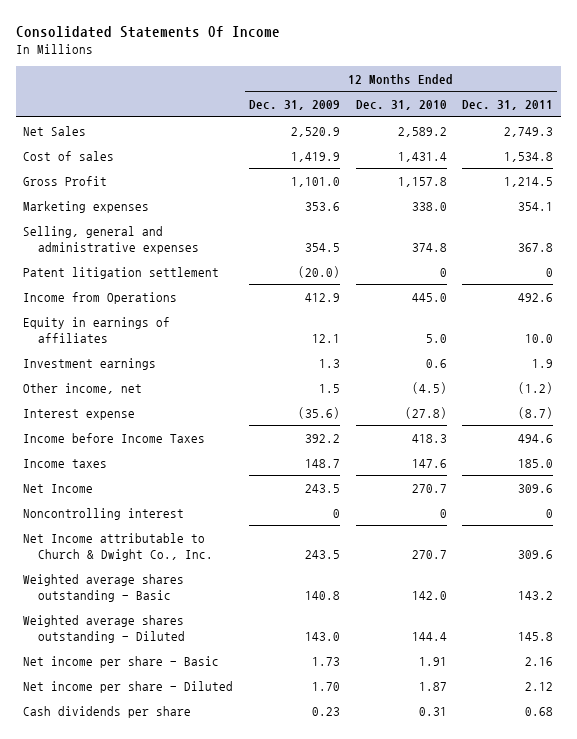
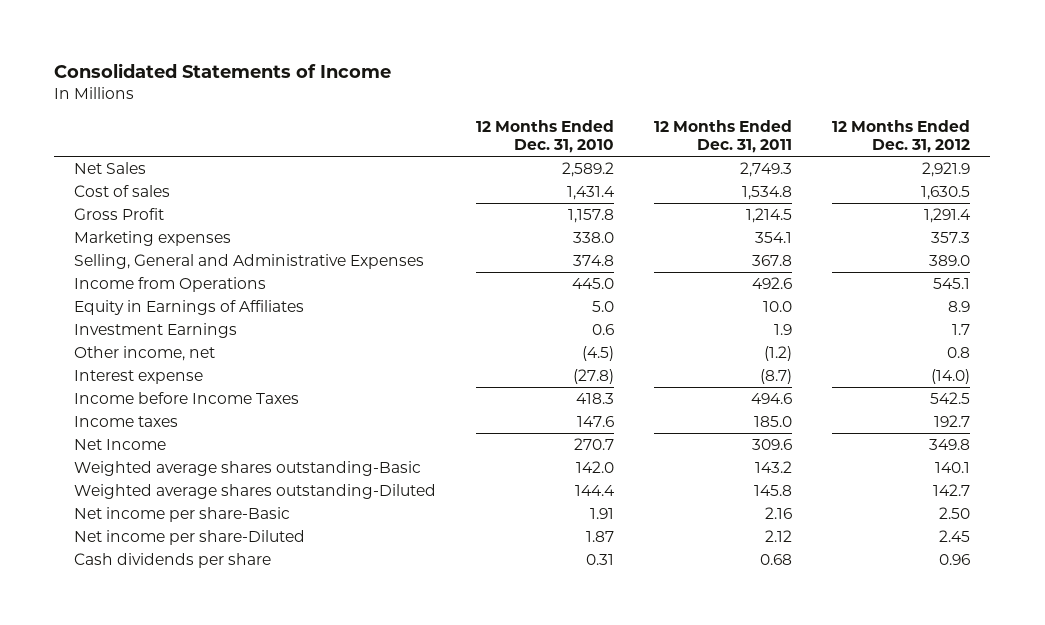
[15,25,280,38] Consolidated Statements Of Income -> [54,63,392,79] Consolidated Statements of Income
[249,100,341,111] Dec. 31, 2009 -> none
none -> [832,119,971,154] 12 Months Ended Dec. 31, 2012
[23,266,220,279] Patent litigation settlement -> none
[23,225,200,254] Selling, general and administrative expenses -> [74,254,425,270] Selling, General and Administrative Expenses
[23,316,171,343] Equity in earnings of affiliates -> [74,300,305,316] Equity in Earnings of Affiliates
[23,357,157,370] Investment earnings -> [74,323,238,339] Investment Earnings
[23,507,185,520] Noncontrolling interest -> none
[23,532,214,561] Net Income attributable to Church & Dwight Co., Inc. -> none
[23,573,185,602] Weighted average shares outstanding - Basic -> [74,461,422,477] Weighted average shares outstanding-Basic
[23,614,186,643] Weighted average shares outstanding - Diluted -> [74,484,437,500] Weighted average shares outstanding-Diluted
[23,655,220,668] Net income per share - Basic -> [74,507,291,523] Net income per share-Basic
[23,680,234,693] Net income per share - Diluted -> [74,530,306,546] Net income per share-Diluted

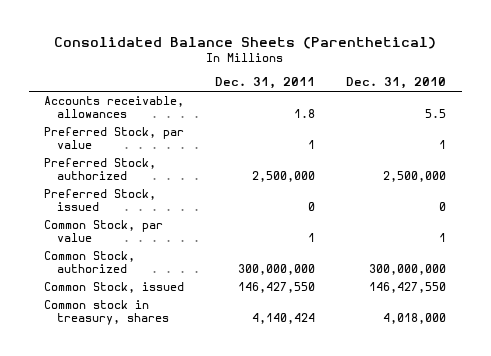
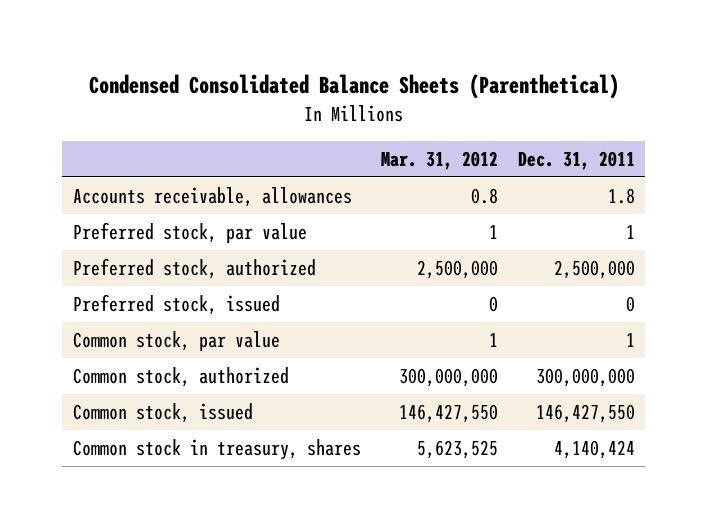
[54,36,437,49] Consolidated Balance Sheets (Parenthetical) -> [88,74,619,100] Condensed Consolidated Balance Sheets (Parenthetical)
[346,77,447,90] Dec. 31, 2010 -> none
none -> [380,150,498,170] Mar. 31, 2012
[44,127,185,150] Preferred Stock, par value -> [72,222,307,244] Preferred stock, par value
[44,158,157,181] Preferred Stock, authorized -> [72,258,316,280] Preferred stock, authorized
[44,189,157,212] Preferred Stock, issued -> [72,294,280,316] Preferred stock, issued
[44,220,164,243] Common Stock, par value -> [72,331,280,352] Common stock, par value
[44,251,136,274] Common Stock, authorized -> [72,367,289,388] Common stock, authorized
[44,282,185,294] Common Stock, issued -> [72,403,253,424] Common stock, issued

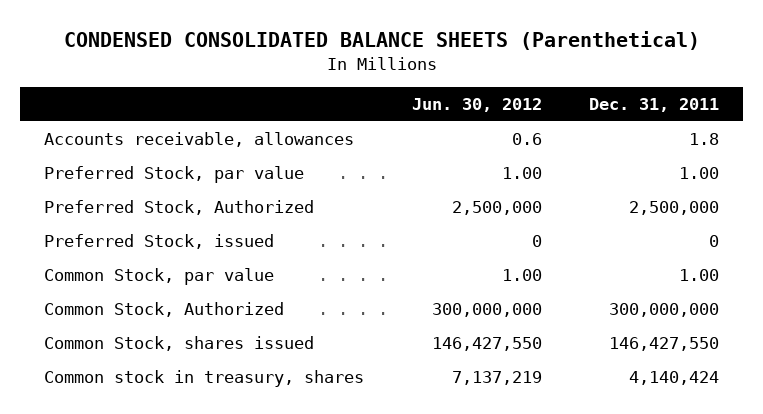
[88,74,619,100] Condensed Consolidated Balance Sheets (Parenthetical) -> [63,30,700,50] CONDENSED CONSOLIDATED BALANCE SHEETS (Parenthetical)
[380,150,498,170] Mar. 31, 2012 -> none
none -> [411,98,542,113] Jun. 30, 2012
[72,222,307,244] Preferred stock, par value -> [43,166,304,184] Preferred Stock, par value
[626,225,636,240] 1 -> [679,167,720,180] 1.00
[72,258,316,280] Preferred stock, authorized -> [43,200,314,216] Preferred Stock, Authorized
[72,294,280,316] Preferred stock, issued -> [43,234,274,250] Preferred Stock, issued
[72,331,280,352] Common stock, par value -> [43,268,274,286] Common Stock, par value
[626,333,636,348] 1 -> [679,269,720,282] 1.00
[72,367,289,388] Common stock, authorized -> [43,302,284,318] Common Stock, Authorized
[72,403,253,424] Common stock, issued -> [43,336,314,352] Common Stock, shares issued

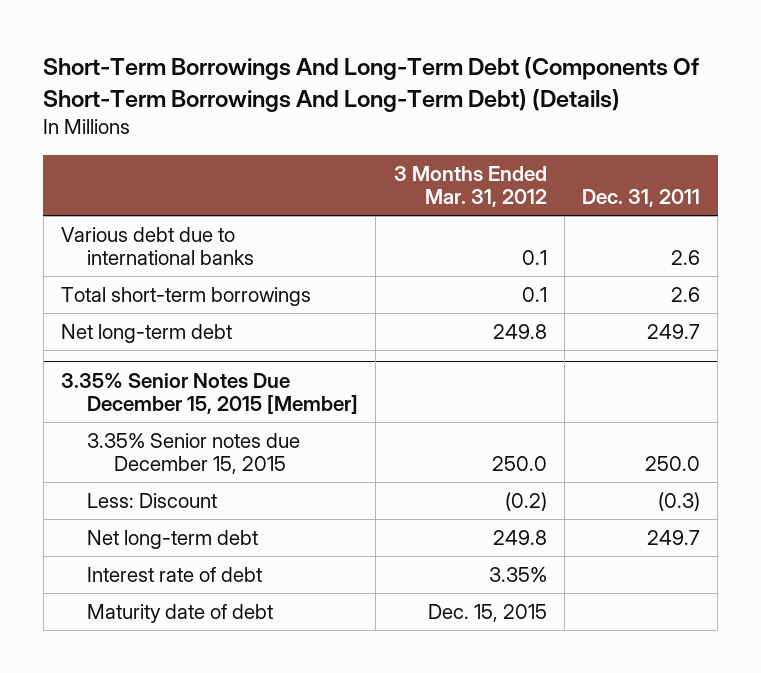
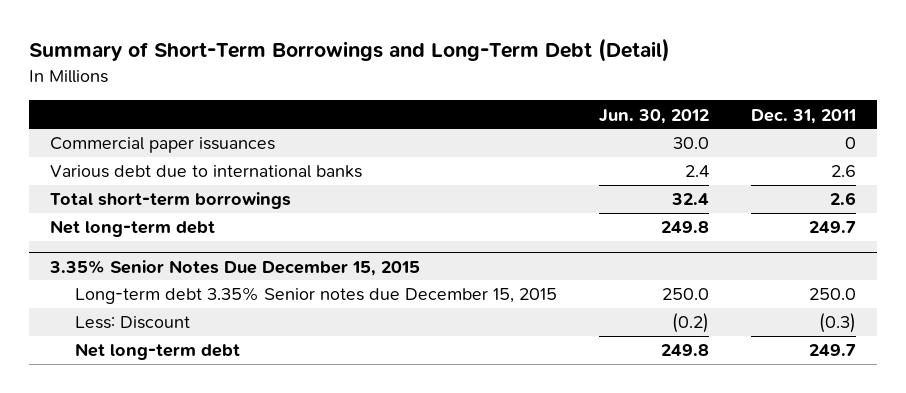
[43,57,700,112] Short-Term Borrowings And Long-Term Debt (Components Of Short-Term Borrowings And Long-Term Debt) (Details) -> [29,38,671,63] Summary of Short-Term Borrowings and Long-Term Debt (Detail)
[393,165,547,208] 3 Months Ended Mar. 31, 2012 -> none
none -> [598,108,709,124] Jun. 30, 2012
none -> [50,137,276,154] Commercial paper issuances
[61,372,359,415] 3.35% Senior Notes Due December 15, 2015 [Member] -> [49,259,421,276] 3.35% Senior Notes Due December 15, 2015
[87,432,301,475] 3.35% Senior notes due December 15, 2015 -> [75,287,558,305] Long-term debt 3.35% Senior notes due December 15, 2015
[87,566,263,582] Interest rate of debt -> none
[87,603,274,623] Maturity date of debt -> none

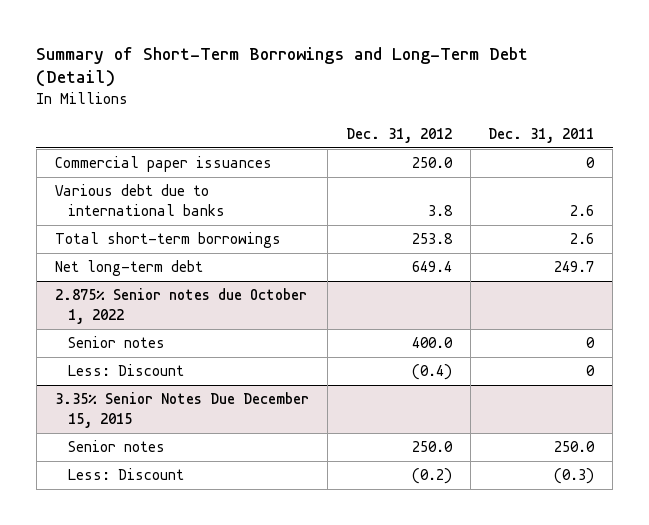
[598,108,709,124] Jun. 30, 2012 -> none
none -> [345,127,452,143] Dec. 31, 2012
none -> [54,288,307,325] 2.875% Senior notes due October 1, 2022
none -> [68,336,166,349] Senior notes
none -> [68,364,185,377] Less: Discount
[75,287,558,305] Long-term debt 3.35% Senior notes due December 15, 2015 -> [68,440,166,453] Senior notes
[75,343,241,361] Net long-term debt -> none

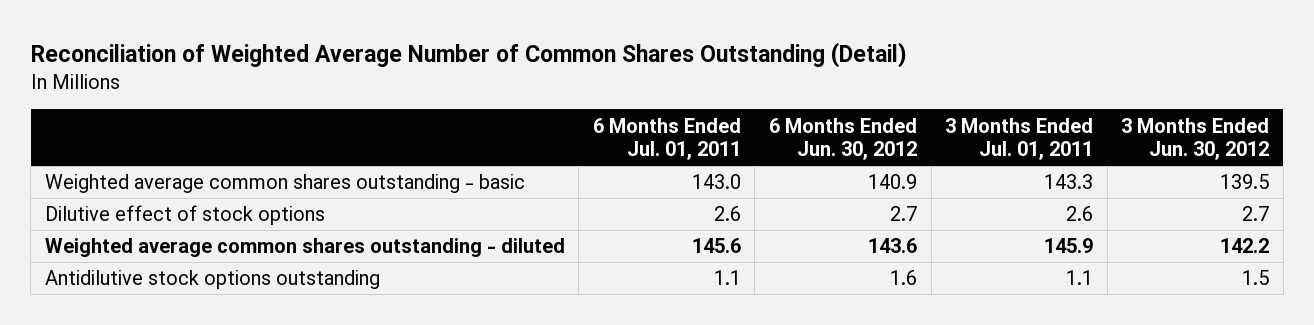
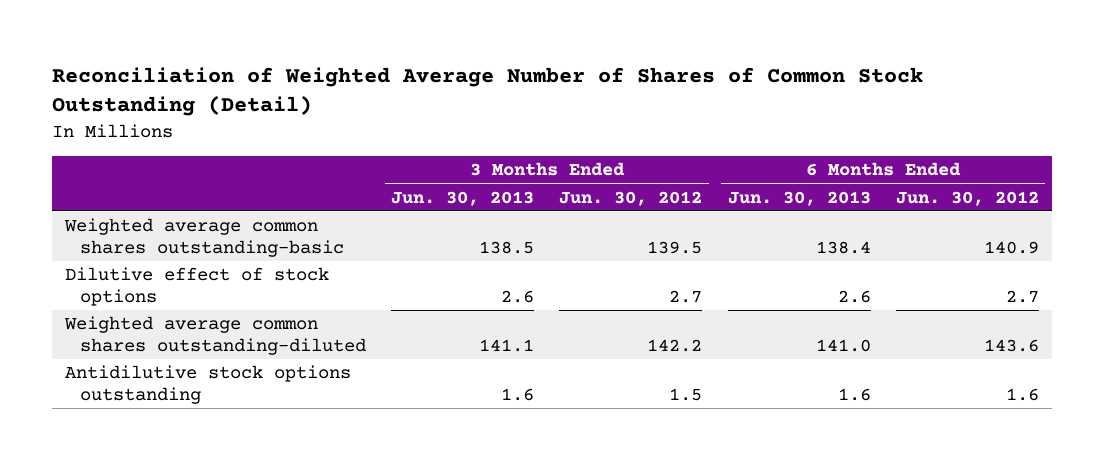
[30,42,907,69] Reconciliation of Weighted Average Number of Common Shares Outstanding (Detail) -> [52,66,924,117] Reconciliation of Weighted Average Number of Shares of Common Stock Outstanding (Detail)
[592,117,741,161] 6 Months Ended Jul. 01, 2011 -> none
[945,117,1094,161] 3 Months Ended Jul. 01, 2011 -> none
none -> [391,190,535,206] Jun. 30, 2013
none -> [727,190,871,206] Jun. 30, 2013
[44,174,525,194] Weighted average common shares outstanding - basic -> [63,218,344,258] Weighted average common shares outstanding-basic
[44,238,565,258] Weighted average common shares outstanding - diluted -> [63,316,366,356] Weighted average common shares outstanding-diluted

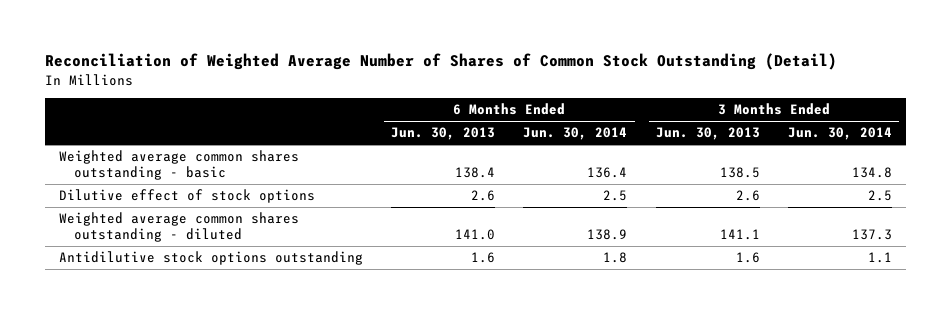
[559,190,703,206] Jun. 30, 2012 -> none
[895,190,1039,206] Jun. 30, 2012 -> none
none -> [523,127,628,141] Jun. 30, 2014
none -> [787,127,892,141] Jun. 30, 2014
[63,218,344,258] Weighted average common shares outstanding-basic -> [59,150,300,181] Weighted average common shares outstanding - basic
[63,316,366,356] Weighted average common shares outstanding-diluted -> [59,212,300,243] Weighted average common shares outstanding - diluted

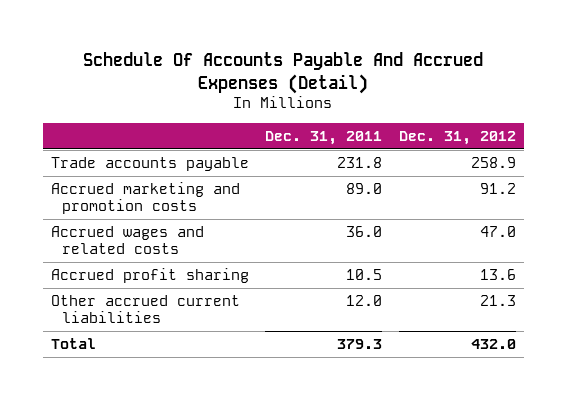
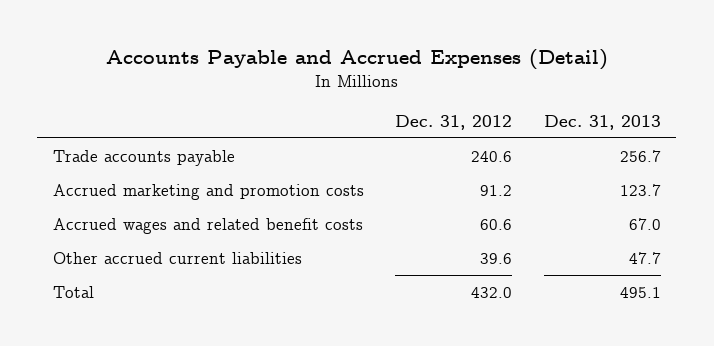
[83,51,484,94] Schedule Of Accounts Payable And Accrued Expenses (Detail) -> [105,48,608,70] Accounts Payable and Accrued Expenses (Detail)
[265,130,383,145] Dec. 31, 2011 -> none
none -> [543,114,661,130] Dec. 31, 2013
[470,156,516,168] 258.9 -> [471,150,513,162] 240.6
[51,267,250,283] Accrued profit sharing -> none
[51,225,205,254] Accrued wages and related costs -> [52,217,363,234] Accrued wages and related benefit costs
[479,225,516,237] 47.0 -> [480,218,513,230] 60.6
[479,294,516,306] 21.3 -> [480,252,513,264] 39.6

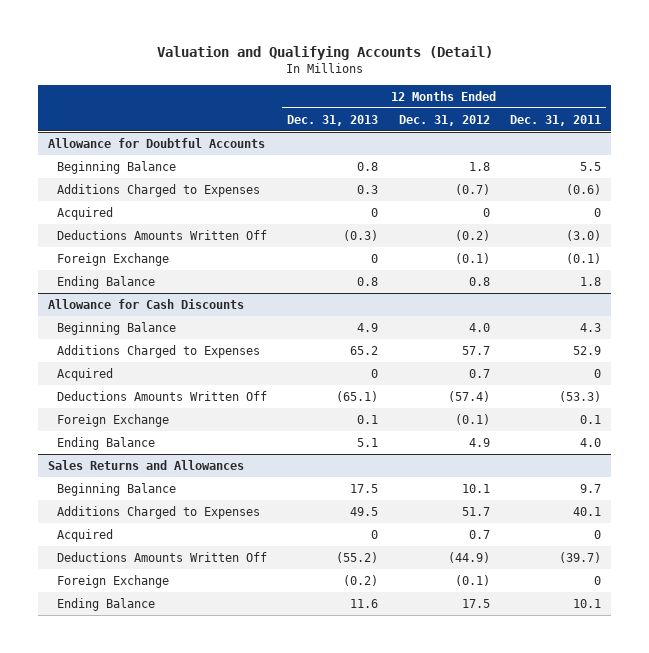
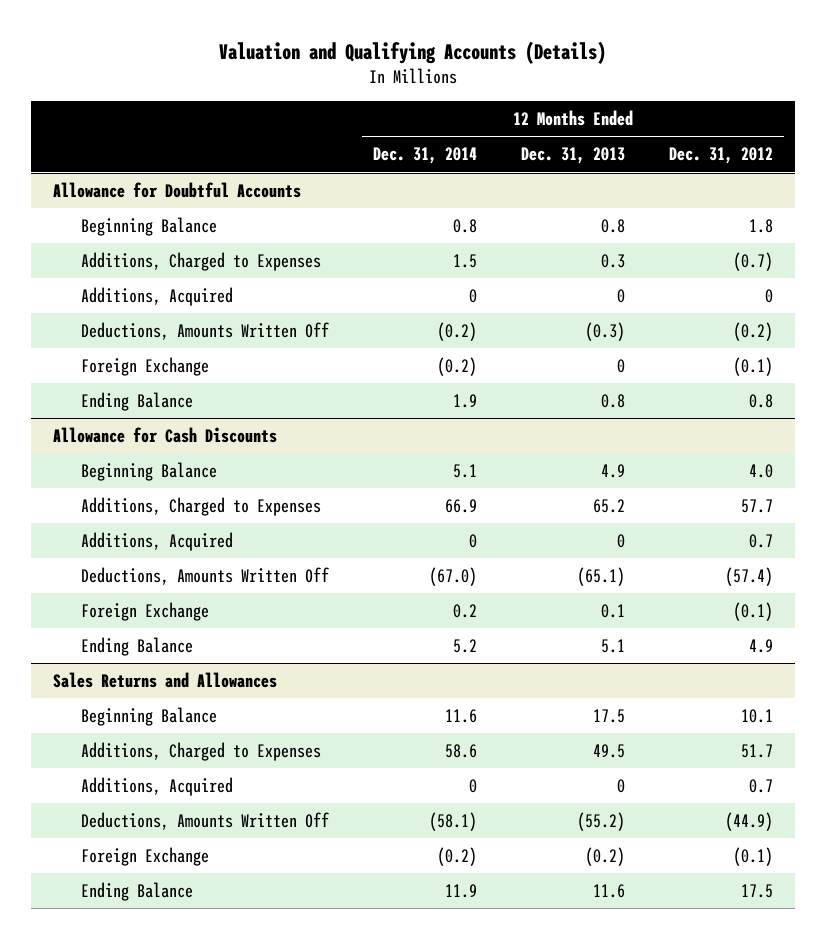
[156,45,493,60] Valuation and Qualifying Accounts (Detail) -> [218,40,606,64] Valuation and Qualifying Accounts (Details)
[509,114,601,126] Dec. 31, 2011 -> none
none -> [372,147,477,165] Dec. 31, 2014
[57,183,261,197] Additions Charged to Expenses -> [80,251,321,271] Additions, Charged to Expenses
[57,206,114,220] Acquired -> [80,286,233,306] Additions, Acquired
[57,229,268,240] Deductions Amounts Written Off -> [80,321,329,340] Deductions, Amounts Written Off
[57,344,261,358] Additions Charged to Expenses -> [80,496,321,516] Additions, Charged to Expenses
[57,367,114,381] Acquired -> [80,531,233,551] Additions, Acquired
[57,390,268,401] Deductions Amounts Written Off -> [80,566,329,585] Deductions, Amounts Written Off
[57,505,261,519] Additions Charged to Expenses -> [80,741,321,761] Additions, Charged to Expenses
[57,528,114,542] Acquired -> [80,776,233,796] Additions, Acquired
[57,551,268,562] Deductions Amounts Written Off -> [80,811,329,830] Deductions, Amounts Written Off

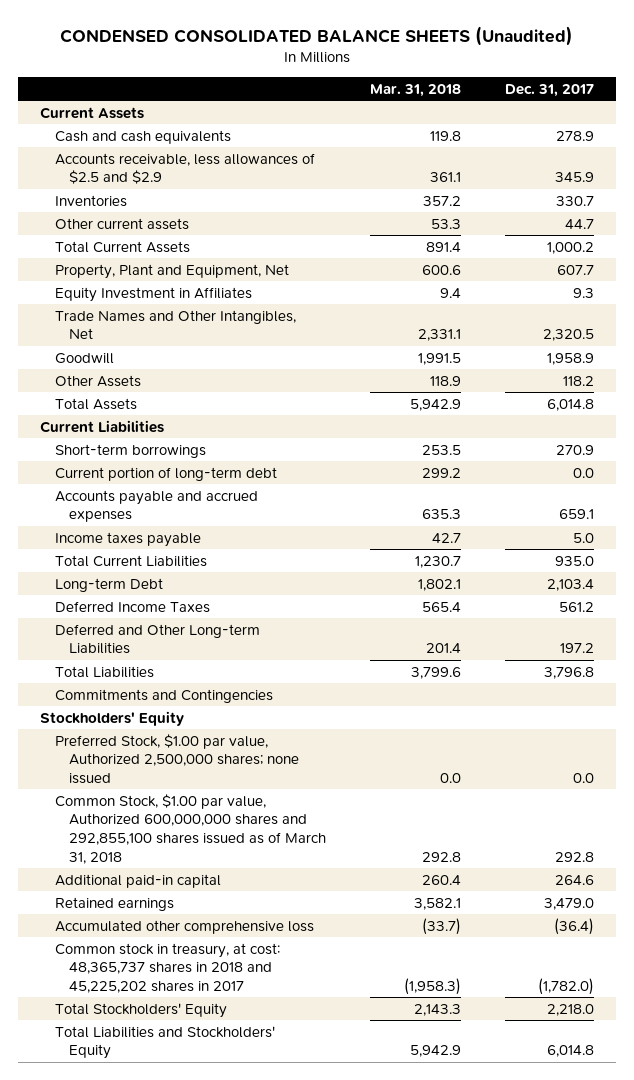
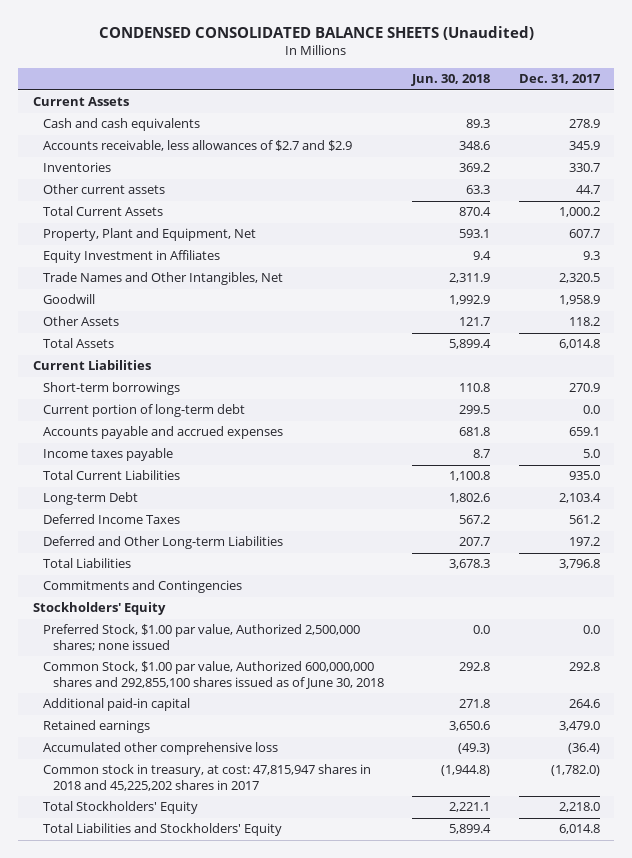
[369,83,461,97] Mar. 31, 2018 -> none
none -> [411,74,491,87] Jun. 30, 2018
[54,152,315,185] Accounts receivable, less allowances of $2.5 and $2.9 -> [42,140,352,152] Accounts receivable, less allowances of $2.7 and $2.9
[54,793,326,864] Common Stock, $1.00 par value, Authorized 600,000,000 shares and 292,855,100 shares issued as of March 31, 2018 -> [42,661,384,689] Common Stock, $1.00 par value, Authorized 600,000,000 shares and 292,855,100 shares issued as of June 30, 2018
[54,942,280,993] Common stock in treasury, at cost: 48,365,737 shares in 2018 and 45,225,202 shares in 2017 -> [42,764,371,791] Common stock in treasury, at cost: 47,815,947 shares in 2018 and 45,225,202 shares in 2017

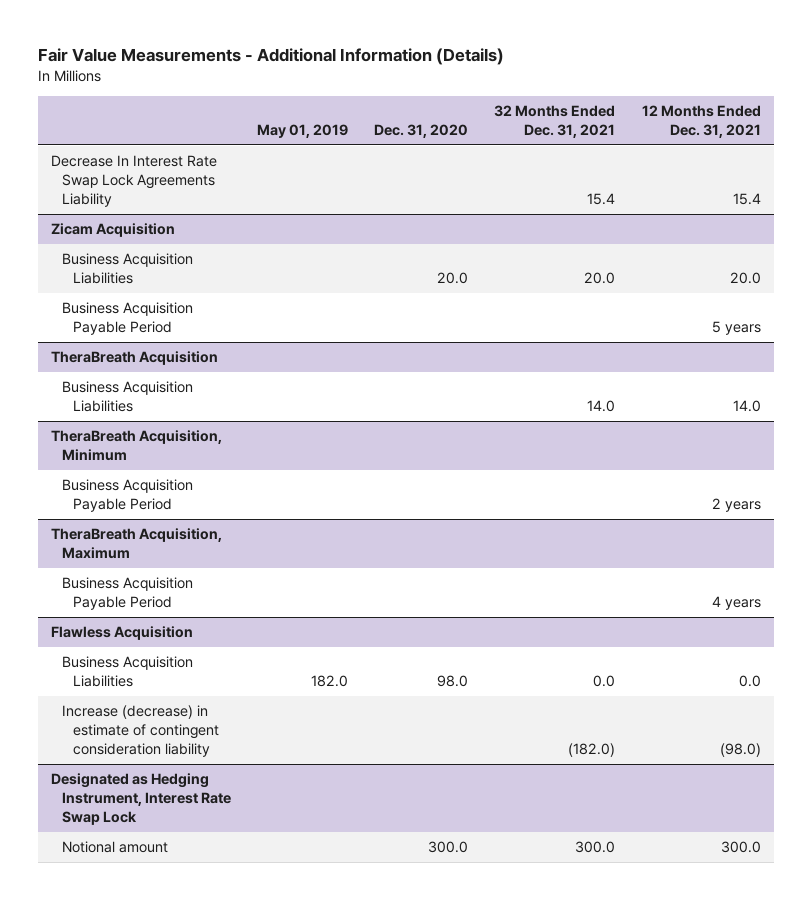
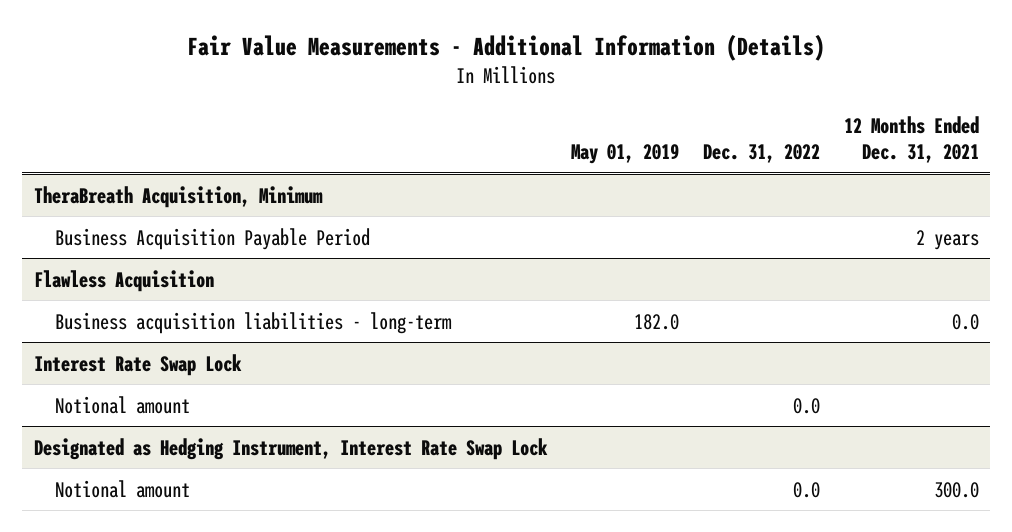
[374,123,469,138] Dec. 31, 2020 -> none
[494,105,616,138] 32 Months Ended Dec. 31, 2021 -> none
none -> [702,143,820,163] Dec. 31, 2022
[51,155,218,207] Decrease In Interest Rate Swap Lock Agreements Liability -> none
[51,223,176,238] Zicam Acquisition -> none
[62,253,194,285] Business Acquisition Liabilities -> none
[62,302,194,336] Business Acquisition Payable Period -> none
[51,351,219,366] TheraBreath Acquisition -> none
[62,381,194,413] Business Acquisition Liabilities -> none
[51,528,223,560] TheraBreath Acquisition, Maximum -> none
[62,577,194,611] Business Acquisition Payable Period -> none
[62,705,220,757] Increase (decrease) in estimate of contingent consideration liability -> none
[62,656,194,688] Business Acquisition Liabilities -> [54,311,452,334] Business acquisition liabilities - long-term
none -> [33,353,242,376] Interest Rate Swap Lock
none -> [54,395,190,414] Notional amount

